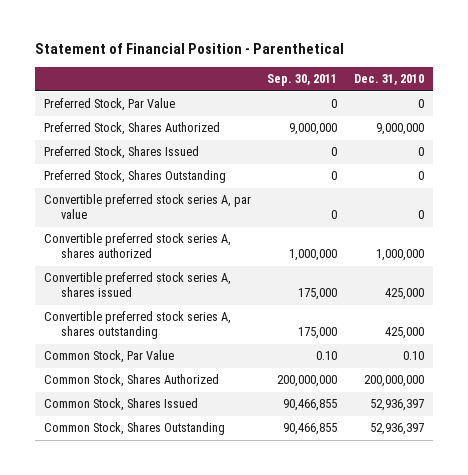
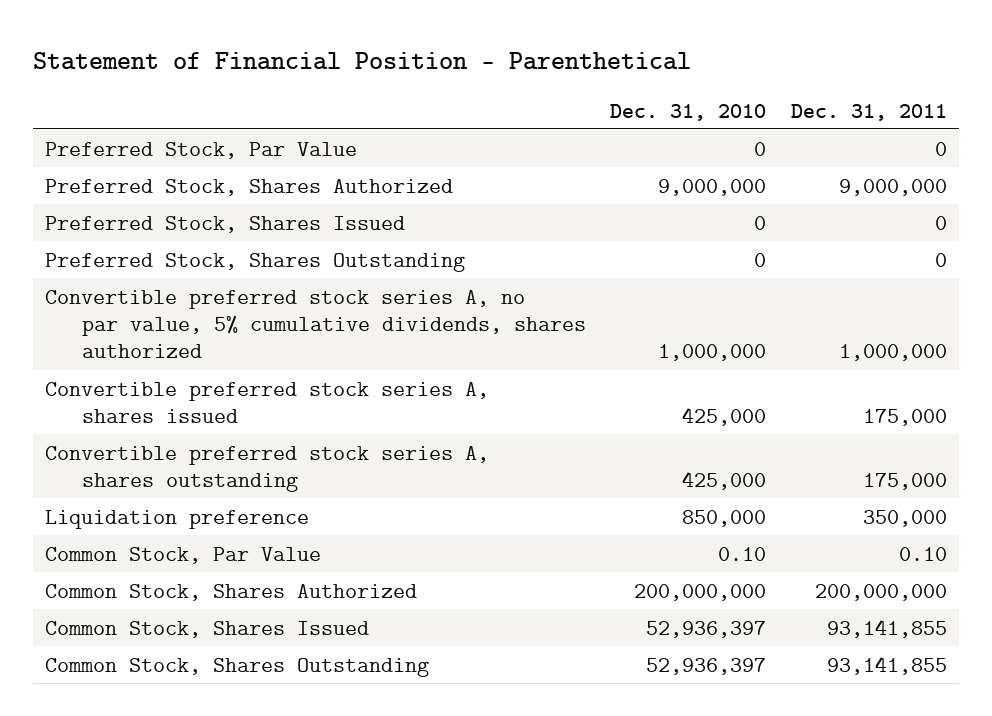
[267,74,338,87] Sep. 30, 2011 -> none
none -> [790,103,947,121] Dec. 31, 2011
[43,194,251,220] Convertible preferred stock series A, par value -> none
[43,233,231,259] Convertible preferred stock series A, shares authorized -> [44,289,587,359] Convertible preferred stock series A, no par value, 5% cumulative dividends, shares authorized
none -> [44,509,309,529] Liquidation preference

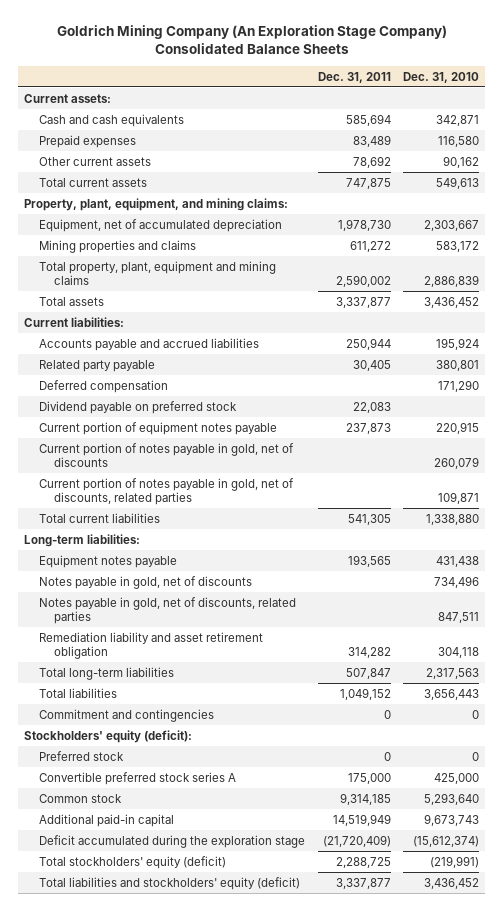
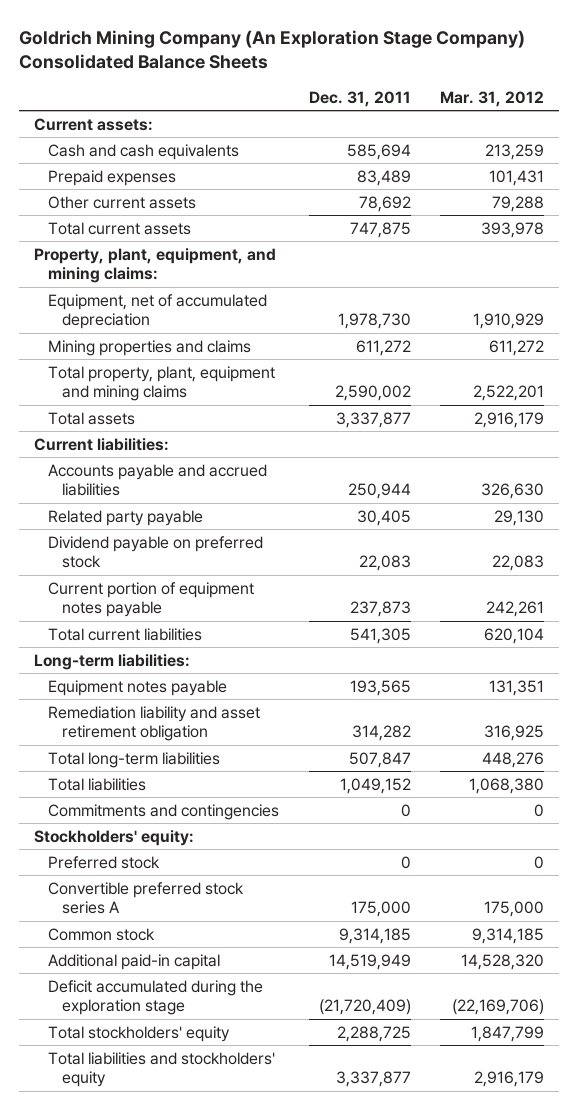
[402,71,479,83] Dec. 31, 2010 -> none
none -> [440,90,545,107] Mar. 31, 2012
[39,379,169,393] Deferred compensation -> none
[39,442,295,467] Current portion of notes payable in gold, net of discounts -> none
[39,477,295,505] Current portion of notes payable in gold, net of discounts, related parties -> none
[39,575,253,589] Notes payable in gold, net of discounts -> none
[39,596,297,624] Notes payable in gold, net of discounts, related parties -> none
[39,708,215,722] Commitment and contingencies -> [48,803,280,820] Commitments and contingencies
[24,729,193,743] Stockholders' equity (deficit): -> [33,829,194,846] Stockholders' equity:
[39,855,227,869] Total stockholders' equity (deficit) -> [48,1025,231,1042] Total stockholders' equity
[39,876,301,890] Total liabilities and stockholders' equity (deficit) -> [48,1051,276,1088] Total liabilities and stockholders' equity

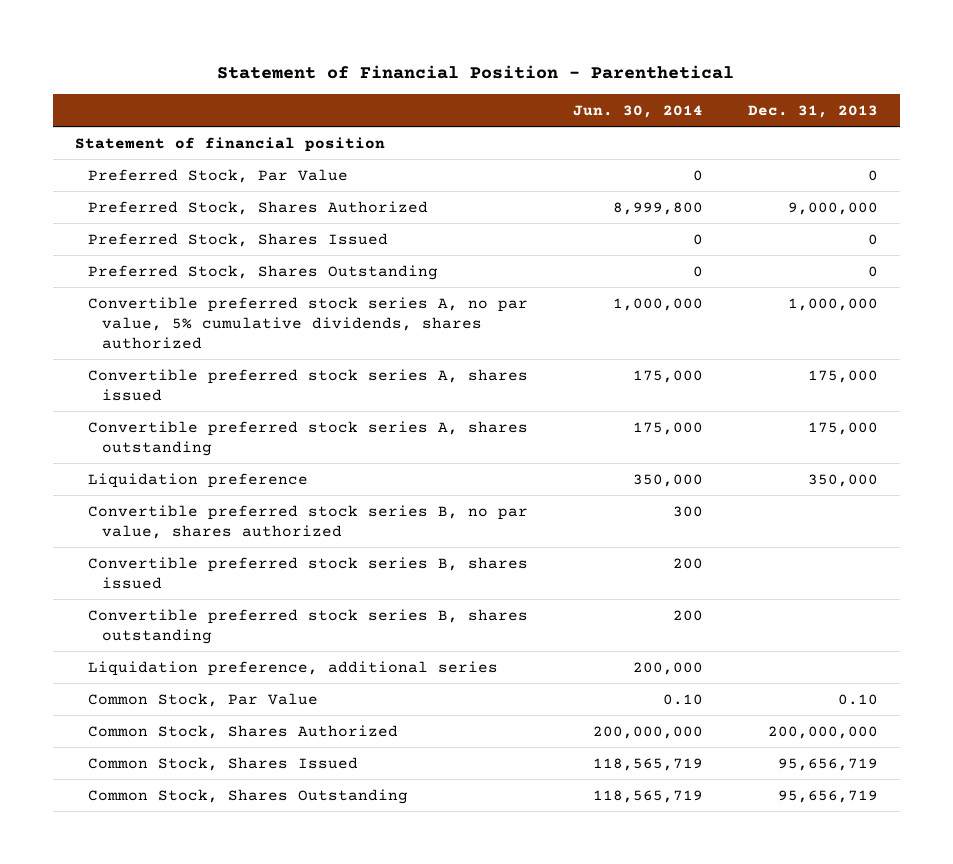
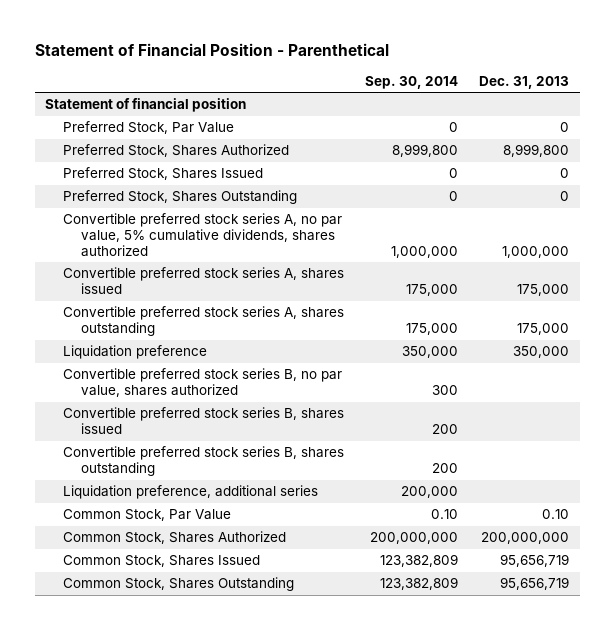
[573,104,704,118] Jun. 30, 2014 -> none
none -> [365,75,459,89] Sep. 30, 2014
[787,201,878,215] 9,000,000 -> [503,144,570,158] 8,999,800

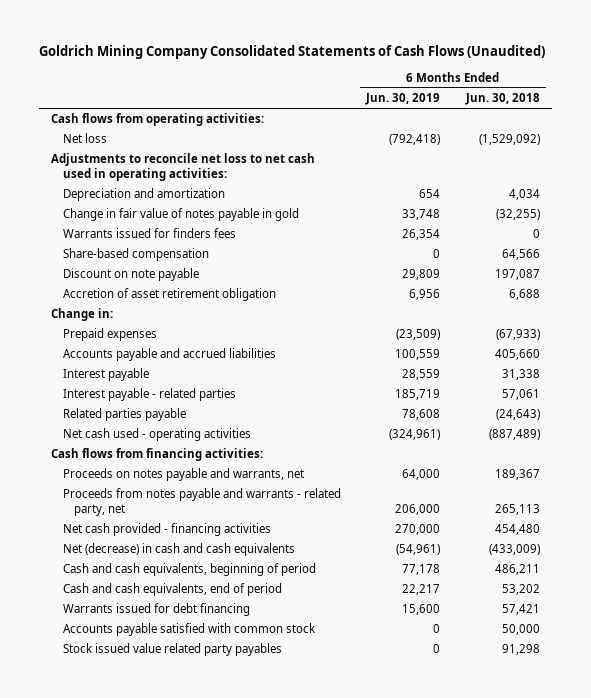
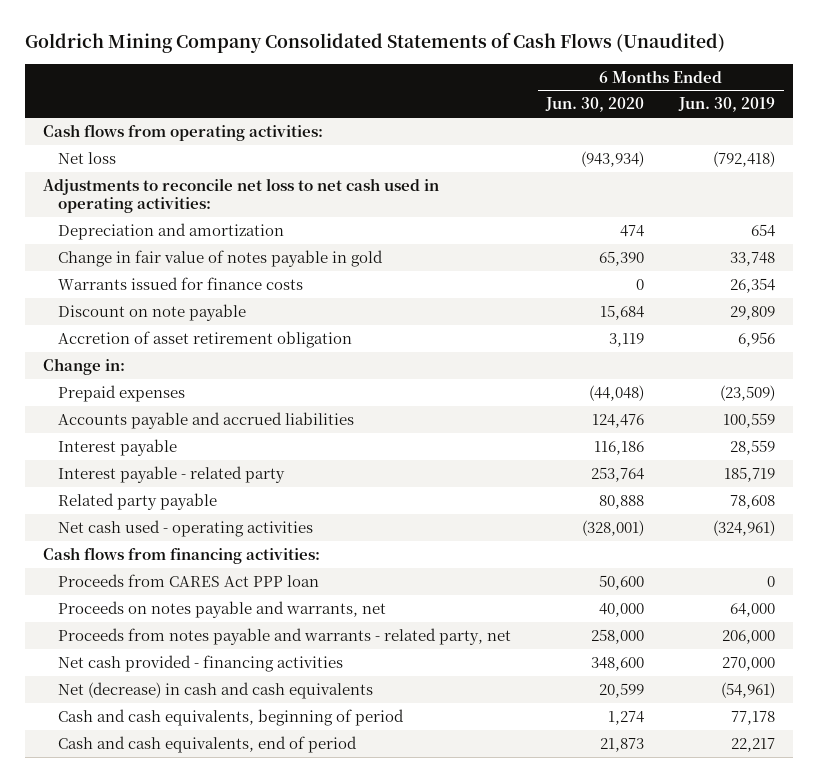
[464,93,540,106] Jun. 30, 2018 -> none
none -> [545,97,645,113] Jun. 30, 2020
[62,248,209,262] Share-based compensation -> none
[62,228,236,239] Warrants issued for finders fees -> [58,276,304,290] Warrants issued for finance costs
[62,388,236,402] Interest payable - related parties -> [58,465,286,483] Interest payable - related party
[62,408,186,422] Related parties payable -> [58,492,218,510] Related party payable
none -> [58,573,320,587] Proceeds from CARES Act PPP loan
[62,603,250,617] Warrants issued for debt financing -> none
[62,623,316,637] Accounts payable satisfied with common stock -> none
[62,643,282,657] Stock issued value related party payables -> none

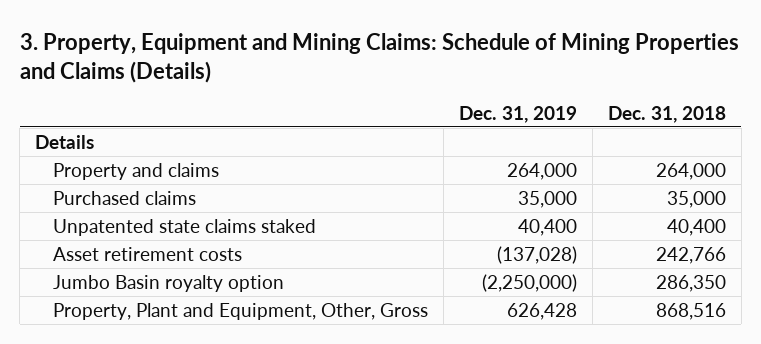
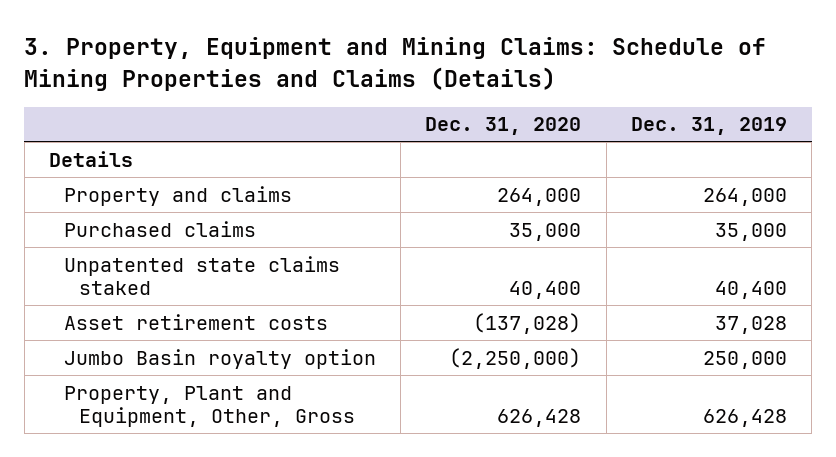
[607,105,726,123] Dec. 31, 2018 -> none
none -> [425,117,582,136] Dec. 31, 2020
[496,246,577,265] (137,028) -> [714,315,787,334] 37,028
[481,274,577,293] (2,250,000) -> [702,350,787,369] 250,000

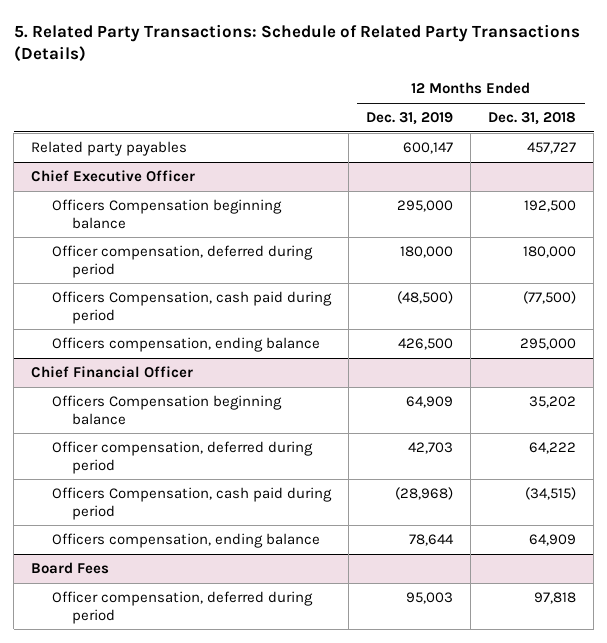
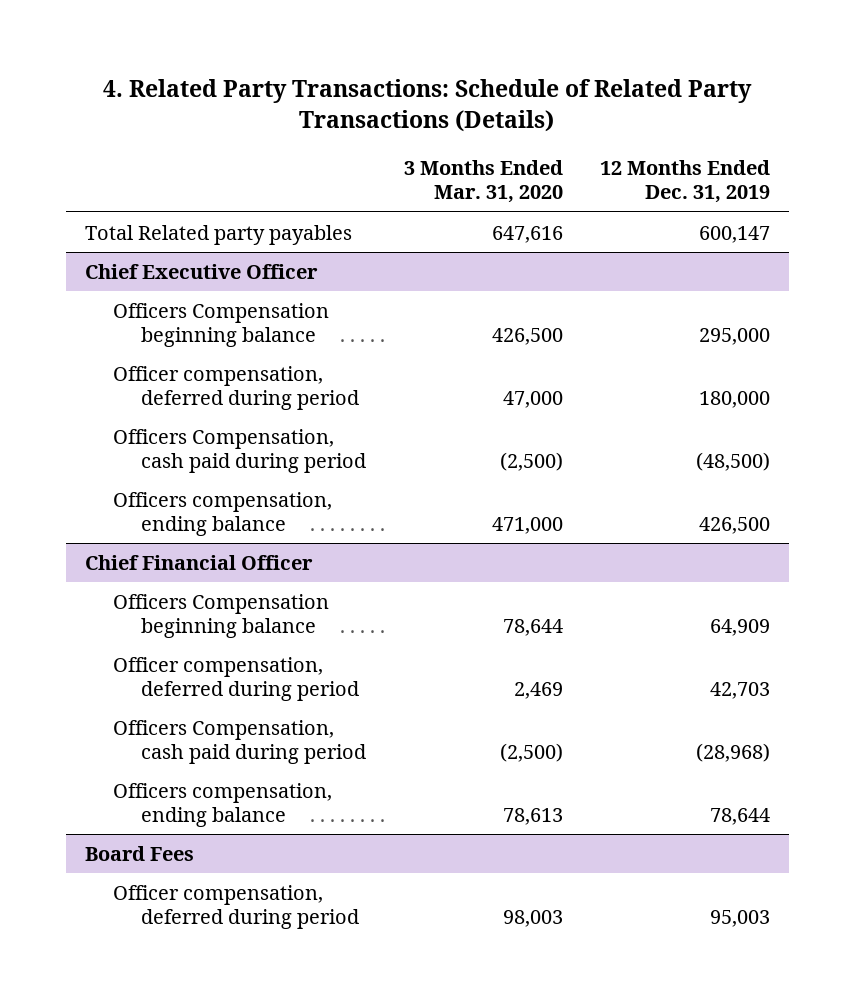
[13,23,580,63] 5. Related Party Transactions: Schedule of Related Party Transactions (Details) -> [103,78,753,133] 4. Related Party Transactions: Schedule of Related Party Transactions (Details)
[487,112,576,126] Dec. 31, 2018 -> none
none -> [403,159,563,204] 3 Months Ended Mar. 31, 2020
[31,141,188,157] Related party payables -> [84,224,352,245] Total Related party payables

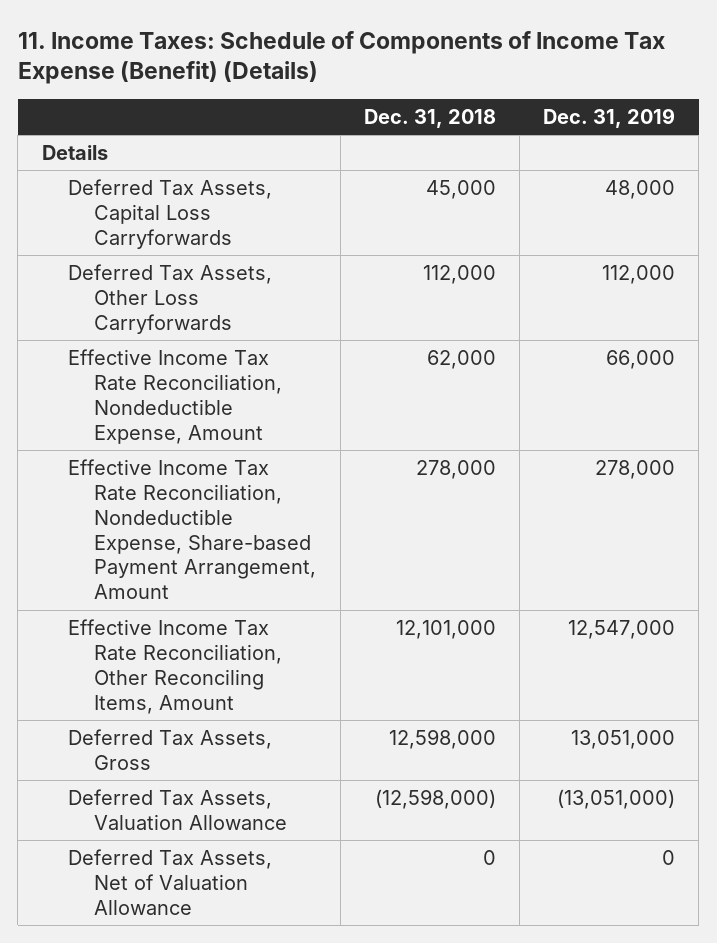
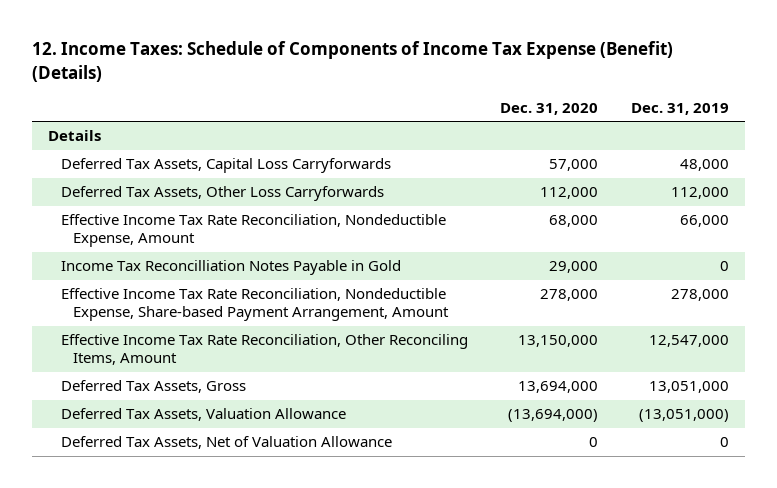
[17,30,665,85] 11. Income Taxes: Schedule of Components of Income Tax Expense (Benefit) (Details) -> [32,41,674,82] 12. Income Taxes: Schedule of Components of Income Tax Expense (Benefit) (Details)
[363,109,496,129] Dec. 31, 2018 -> none
none -> [500,102,599,115] Dec. 31, 2020
none -> [60,260,401,276] Income Tax Reconcilliation Notes Payable in Gold

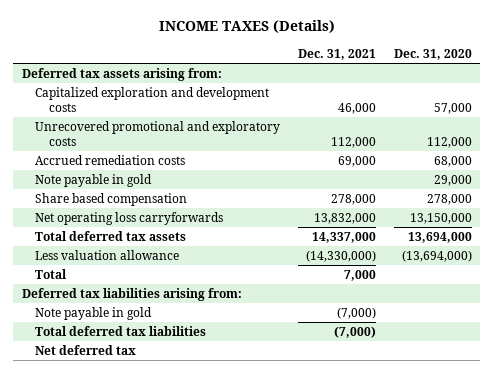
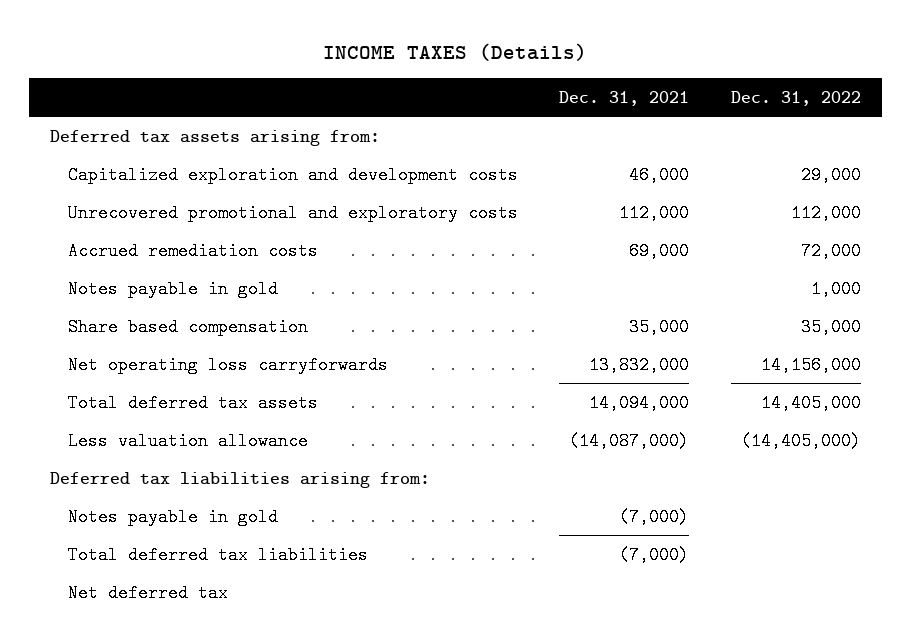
[393,48,472,60] Dec. 31, 2020 -> none
none -> [730,90,861,106] Dec. 31, 2022
[35,174,153,188] Note payable in gold -> [67,279,278,298] Notes payable in gold
[330,194,376,206] 278,000 -> [629,317,690,336] 35,000
[35,269,68,280] Total -> none
[311,232,376,244] 14,337,000 -> [589,393,690,412] 14,094,000
[305,250,376,263] (14,330,000) -> [569,431,690,450] (14,087,000)
[35,307,153,321] Note payable in gold -> [67,507,278,526] Notes payable in gold

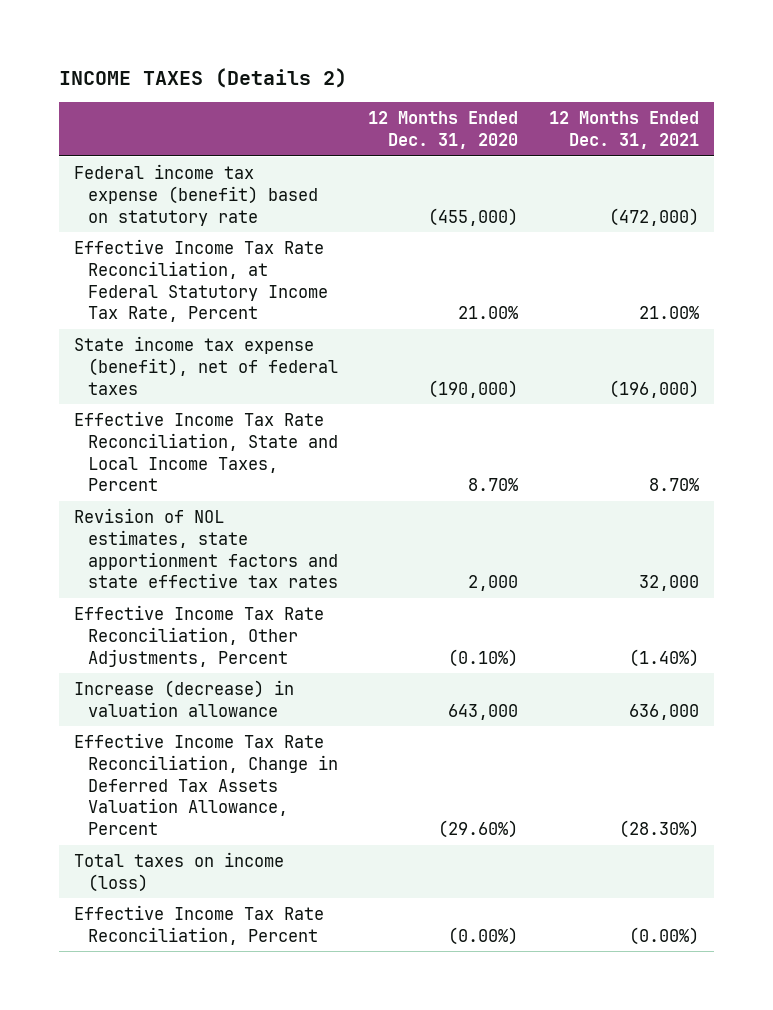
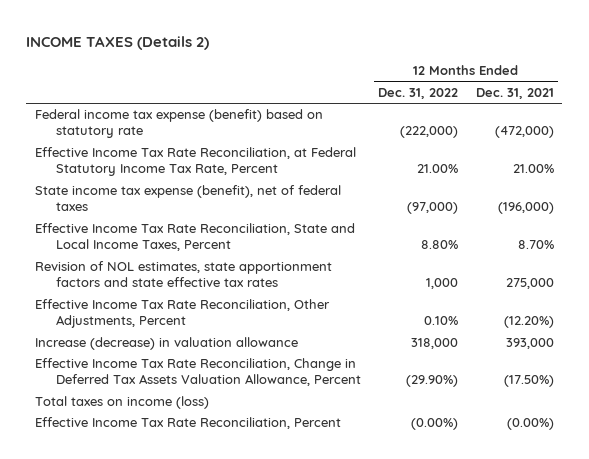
[368,111,519,150] 12 Months Ended Dec. 31, 2020 -> none
none -> [378,87,459,99] Dec. 31, 2022
[638,575,699,592] 32,000 -> [505,278,554,290] 275,000
[628,648,699,667] (1.40%) -> [503,316,554,329] (12.20%)
[628,703,699,720] 636,000 -> [505,338,554,350] 393,000
[618,820,699,839] (28.30%) -> [503,375,554,388] (17.50%)

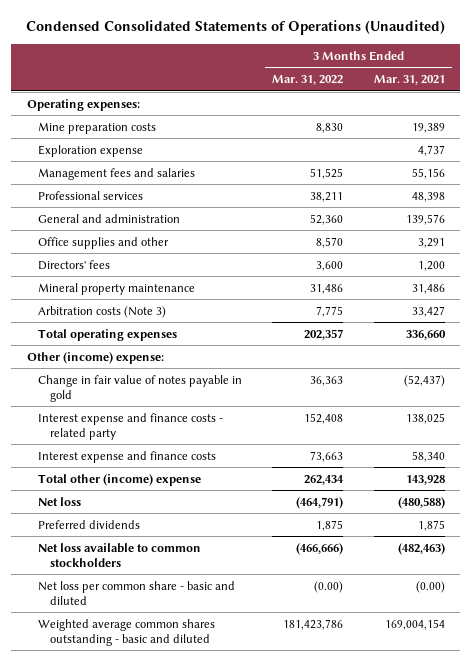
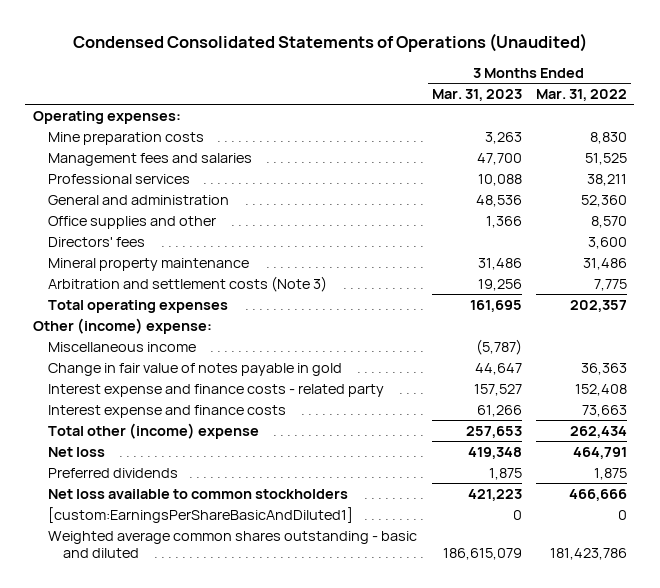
[373,75,445,86] Mar. 31, 2021 -> none
none -> [431,88,522,101] Mar. 31, 2023
[38,144,144,157] Exploration expense -> none
[38,305,167,318] Arbitration costs (Note 3) -> [47,275,327,292] Arbitration and settlement costs (Note 3)
none -> [47,341,196,352] Miscellaneous income
[296,496,344,509] (464,791) -> [573,446,628,459] 464,791
[38,580,236,605] Net loss per common share - basic and diluted -> none
[296,542,344,555] (466,666) -> [569,488,628,501] 466,666
none -> [47,506,353,523] [custom:EarningsPerShareBasicAndDiluted1]

